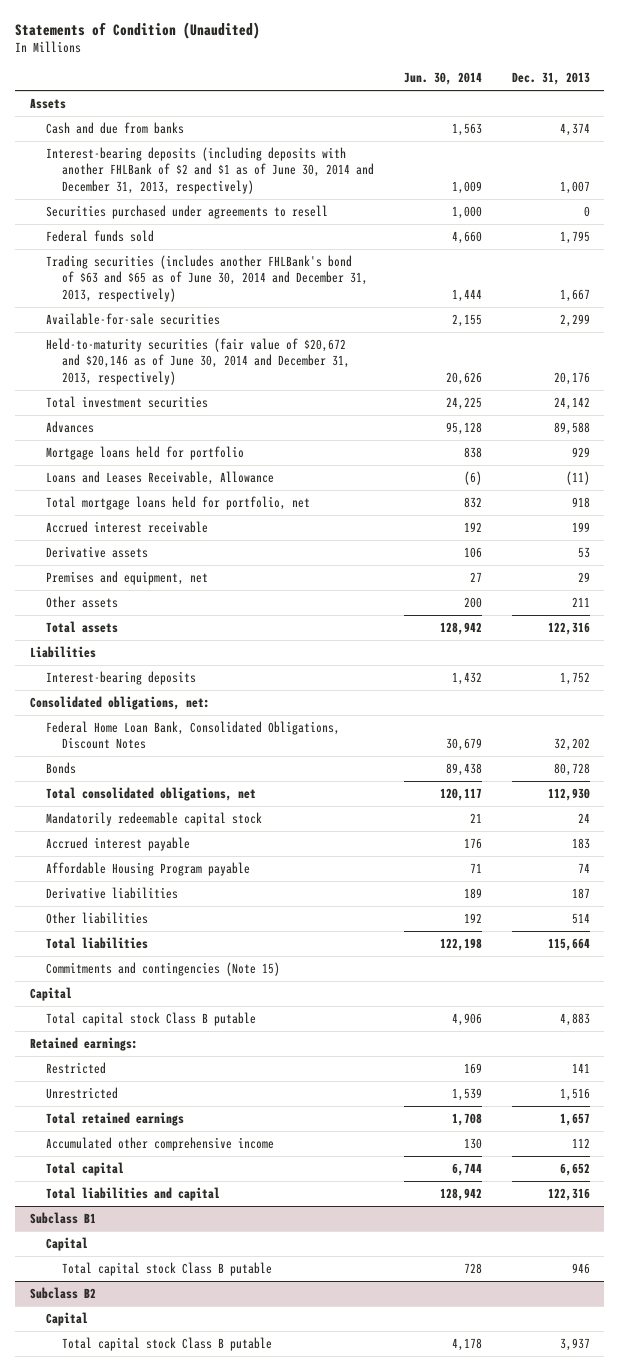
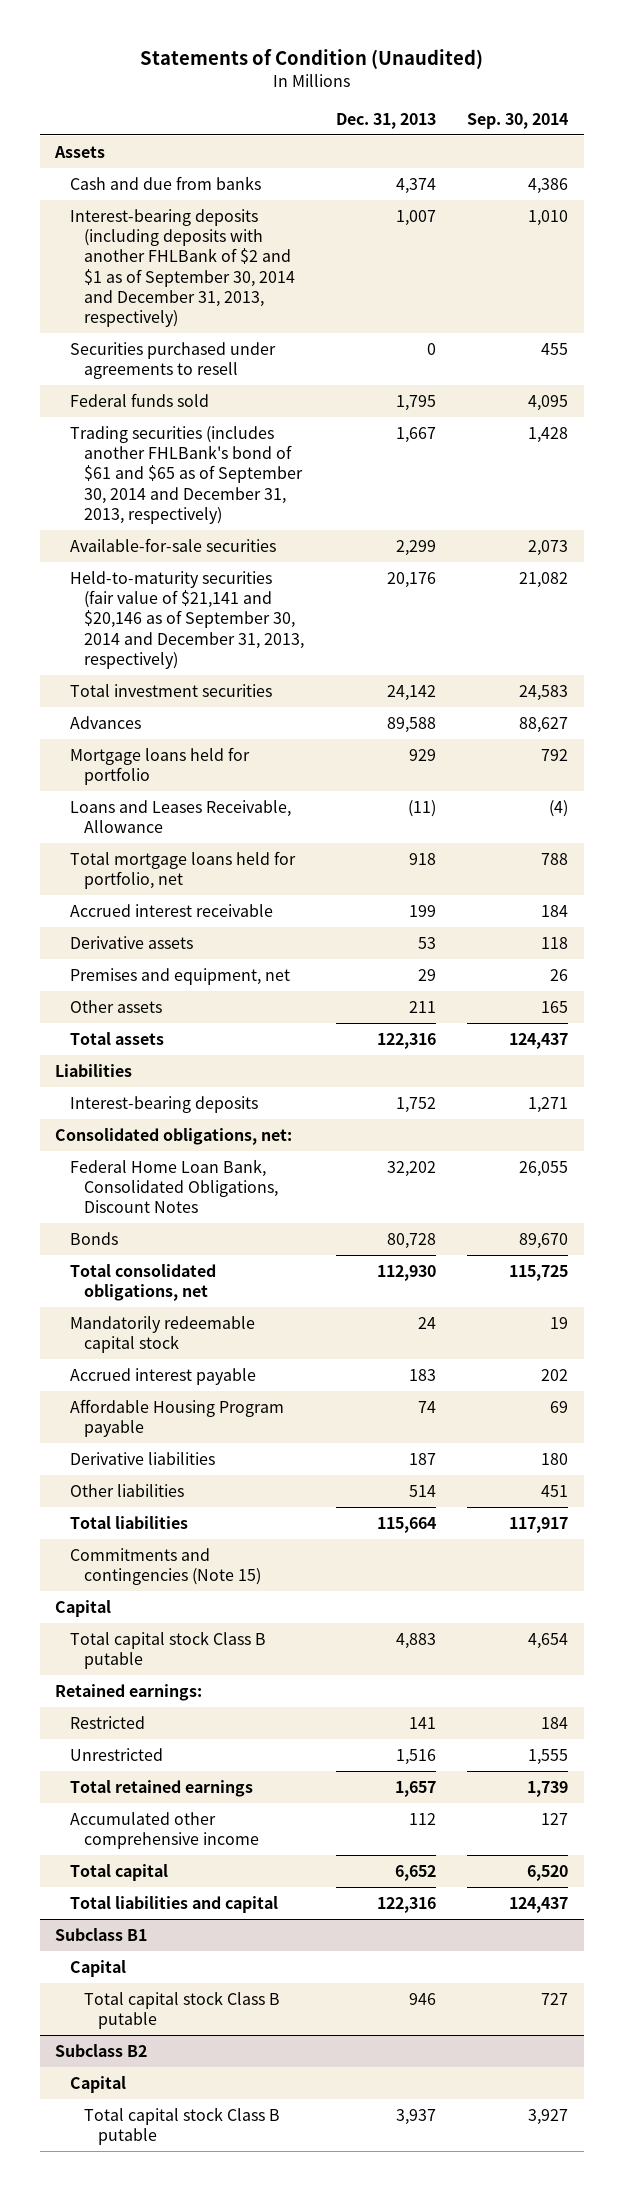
[403,72,482,86] Jun. 30, 2014 -> none
none -> [467,112,569,129] Sep. 30, 2014
[45,146,374,194] Interest-bearing deposits (including deposits with another FHLBank of $2 and $1 as of June 30, 2014 and December 31, 2013, respectively) -> [69,208,296,328] Interest-bearing deposits (including deposits with another FHLBank of $2 and $1 as of September 30, 2014 and December 31, 2013, respectively)
[45,254,368,302] Trading securities (includes another FHLBank's bond of $63 and $65 as of June 30, 2014 and December 31, 2013, respectively) -> [69,425,304,525] Trading securities (includes another FHLBank's bond of $61 and $65 as of September 30, 2014 and December 31, 2013, respectively)
[45,337,350,385] Held-to-maturity securities (fair value of $20,672 and $20,146 as of June 30, 2014 and December 31, 2013, respectively) -> [69,570,305,670] Held-to-maturity securities (fair value of $21,141 and $20,146 as of September 30, 2014 and December 31, 2013, respectively)

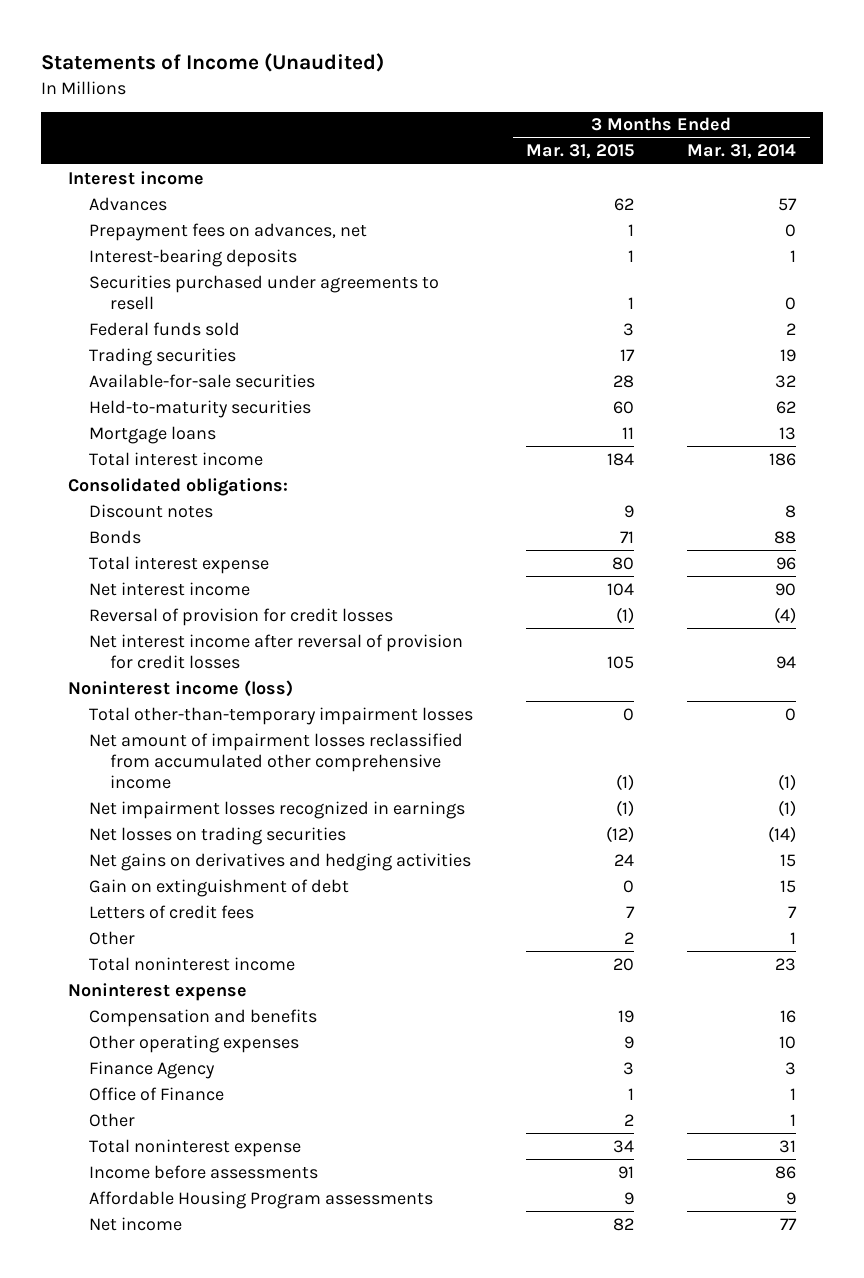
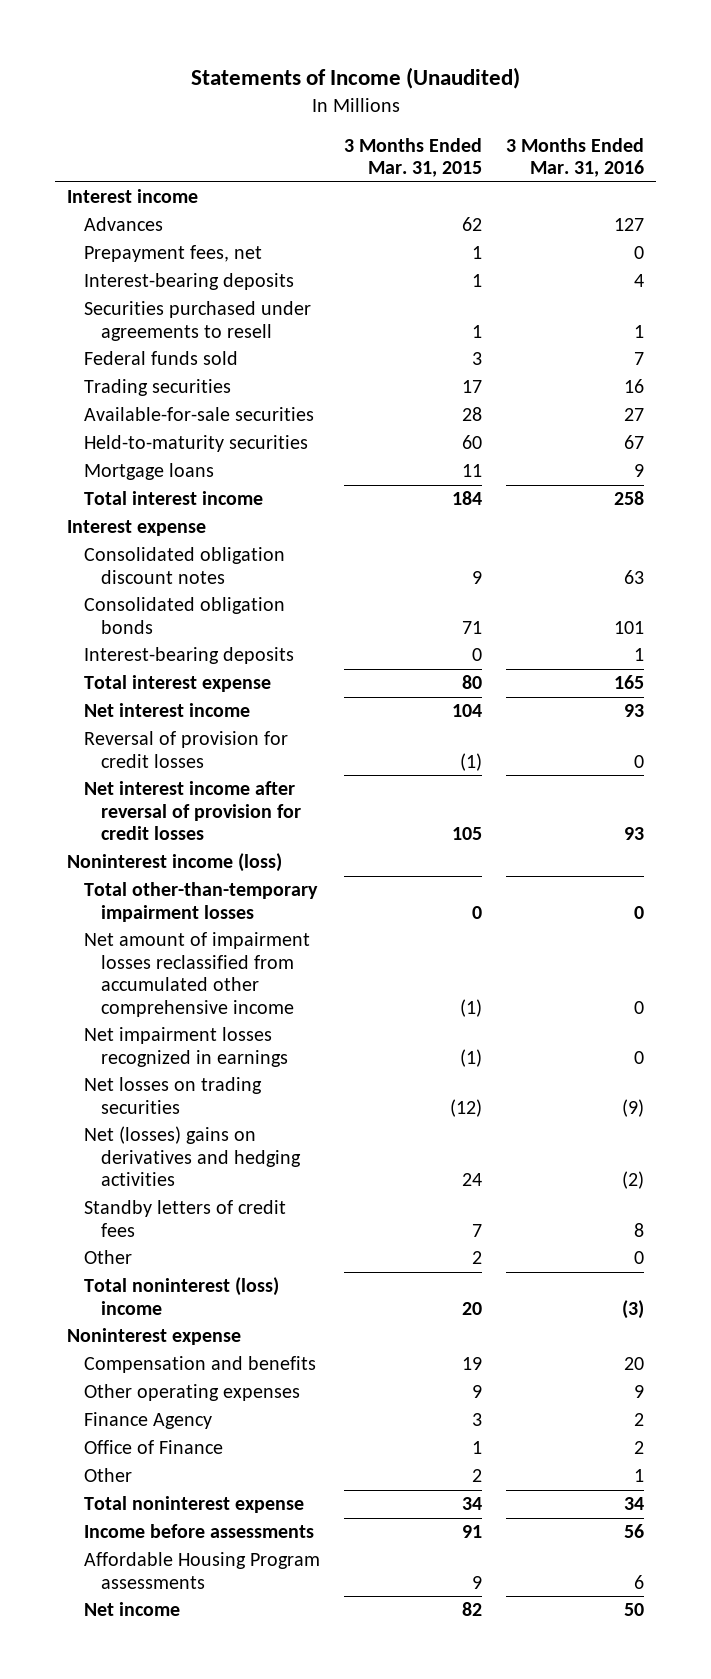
[687,144,797,160] Mar. 31, 2014 -> none
none -> [505,137,644,178] 3 Months Ended Mar. 31, 2016
[89,222,368,241] Prepayment fees on advances, net -> [83,245,262,263] Prepayment fees, net
[67,477,288,496] Consolidated obligations: -> none
none -> [67,520,207,537] Interest expense
[89,503,214,518] Discount notes -> [83,547,285,584] Consolidated obligation discount notes
[89,529,142,544] Bonds -> [83,597,285,634] Consolidated obligation bonds
none -> [83,647,294,665] Interest-bearing deposits
[89,878,350,897] Gain on extinguishment of debt -> none
[89,852,472,871] Net gains on derivatives and hedging activities -> [83,1126,301,1187] Net (losses) gains on derivatives and hedging activities
[89,904,255,919] Letters of credit fees -> [83,1200,286,1237] Standby letters of credit fees
[89,956,296,971] Total noninterest income -> [83,1277,279,1315] Total noninterest (loss) income

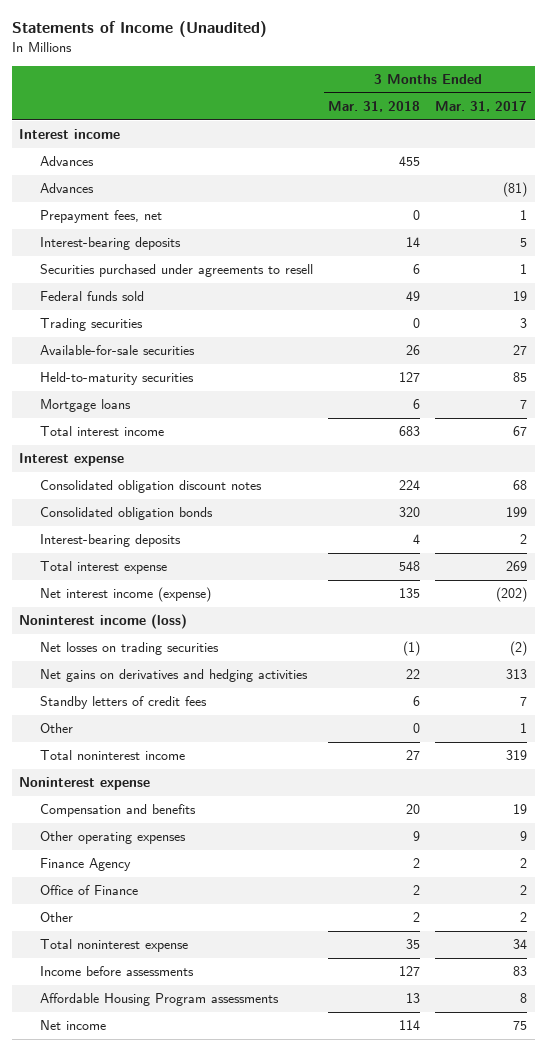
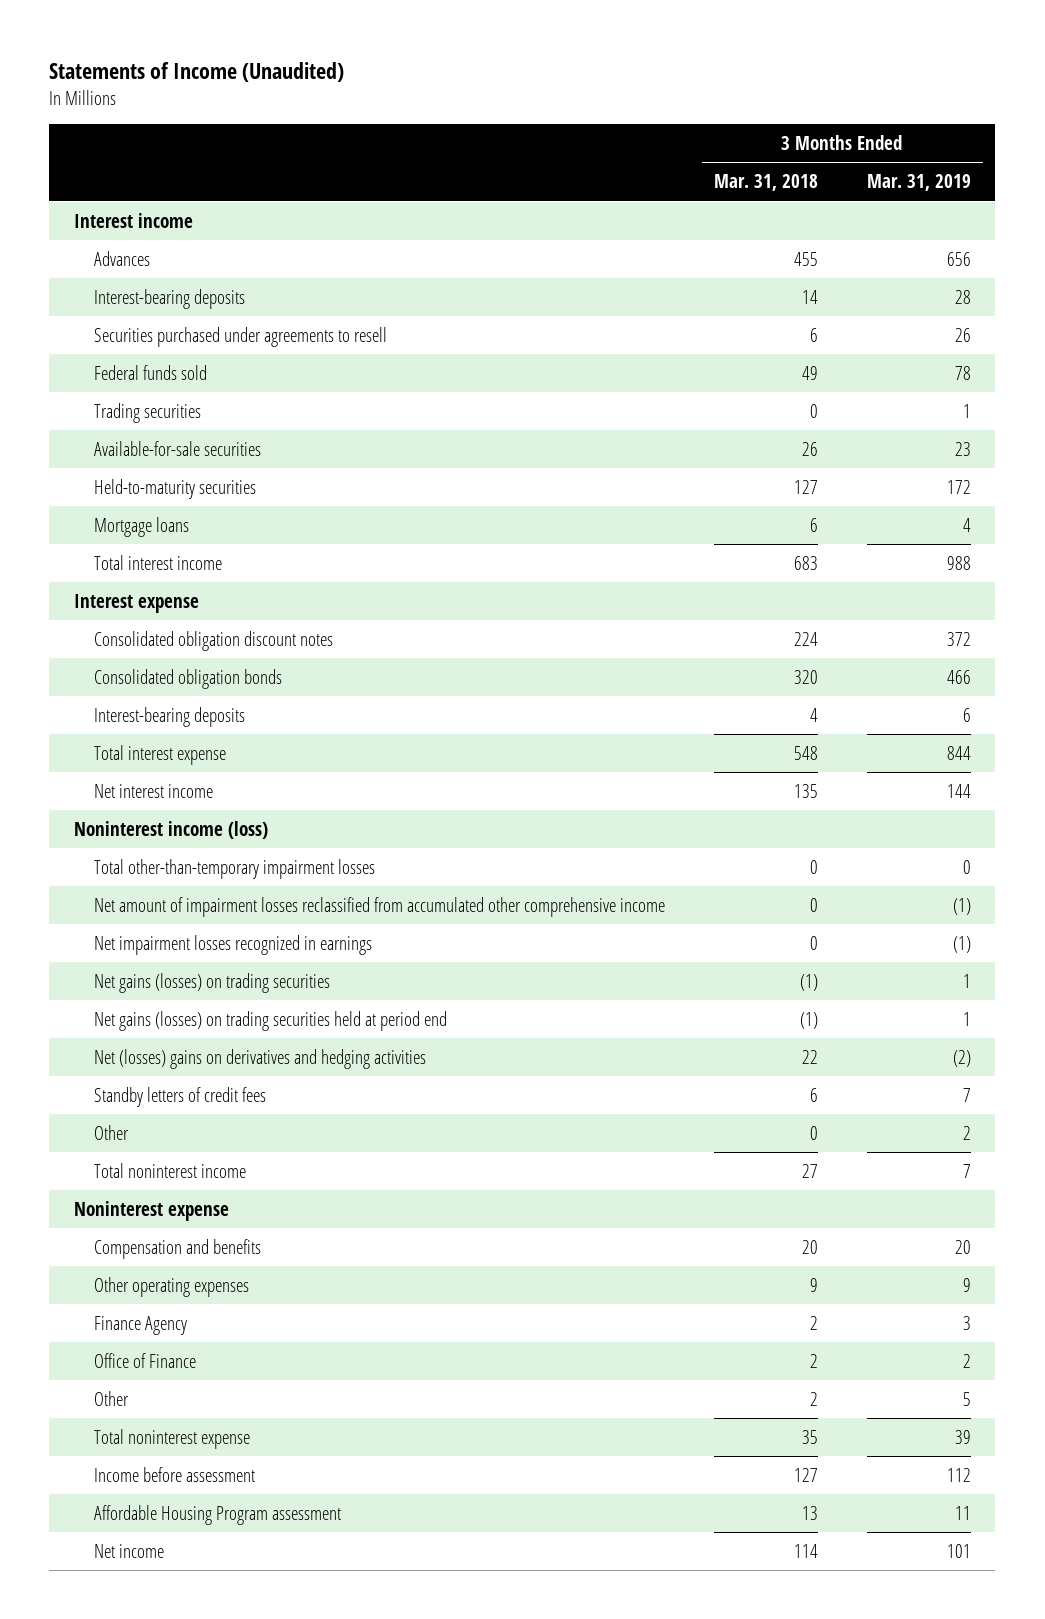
[435,101,528,113] Mar. 31, 2017 -> none
none -> [866,174,971,192] Mar. 31, 2019
[40,183,95,194] Advances -> none
[40,210,163,224] Prepayment fees, net -> none
[40,587,212,603] Net interest income (expense) -> [93,783,213,798] Net interest income
none -> [93,858,375,879] Total other-than-temporary impairment losses
none -> [93,896,665,917] Net amount of impairment losses reclassified from accumulated other comprehensive income
none -> [93,934,372,955] Net impairment losses recognized in earnings
[40,642,220,656] Net losses on trading securities -> [93,972,330,993] Net gains (losses) on trading securities
none -> [93,1010,447,1031] Net gains (losses) on trading securities held at period end
[40,669,309,683] Net gains on derivatives and hedging activities -> [93,1048,426,1069] Net (losses) gains on derivatives and hedging activities
[40,966,195,977] Income before assessments -> [93,1466,255,1482] Income before assessment
[40,993,280,1007] Affordable Housing Program assessments -> [93,1504,341,1525] Affordable Housing Program assessment

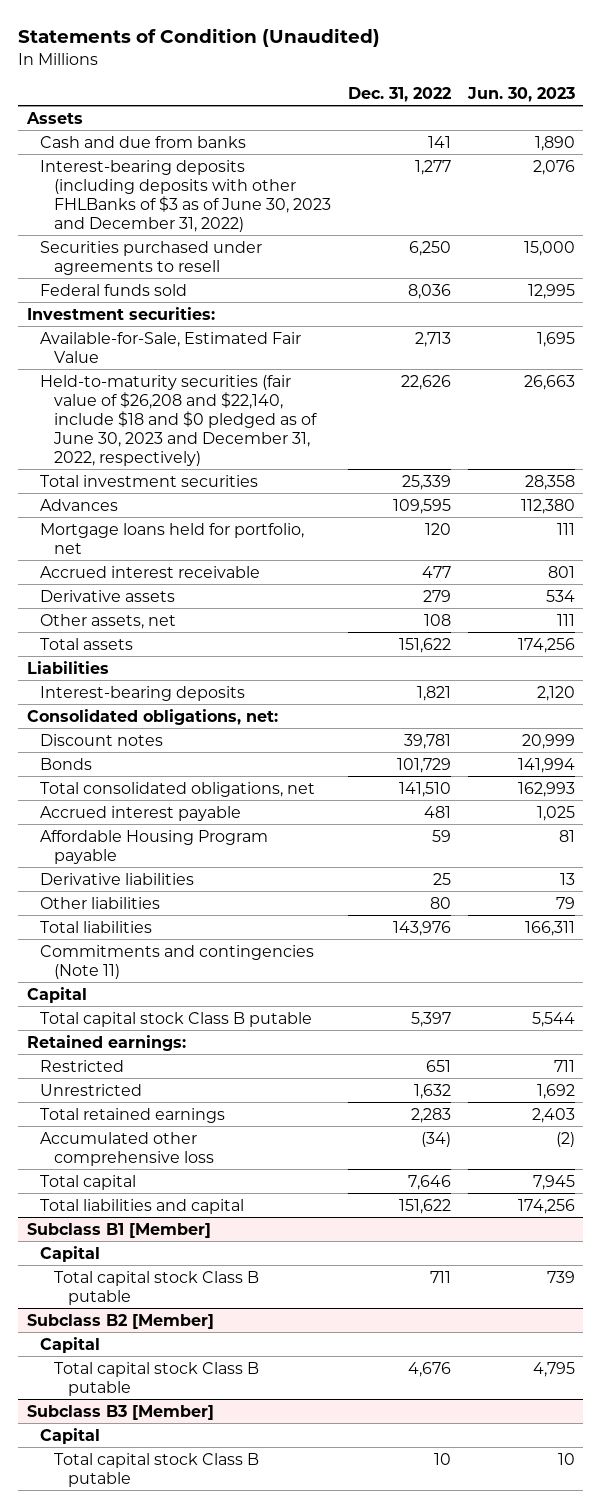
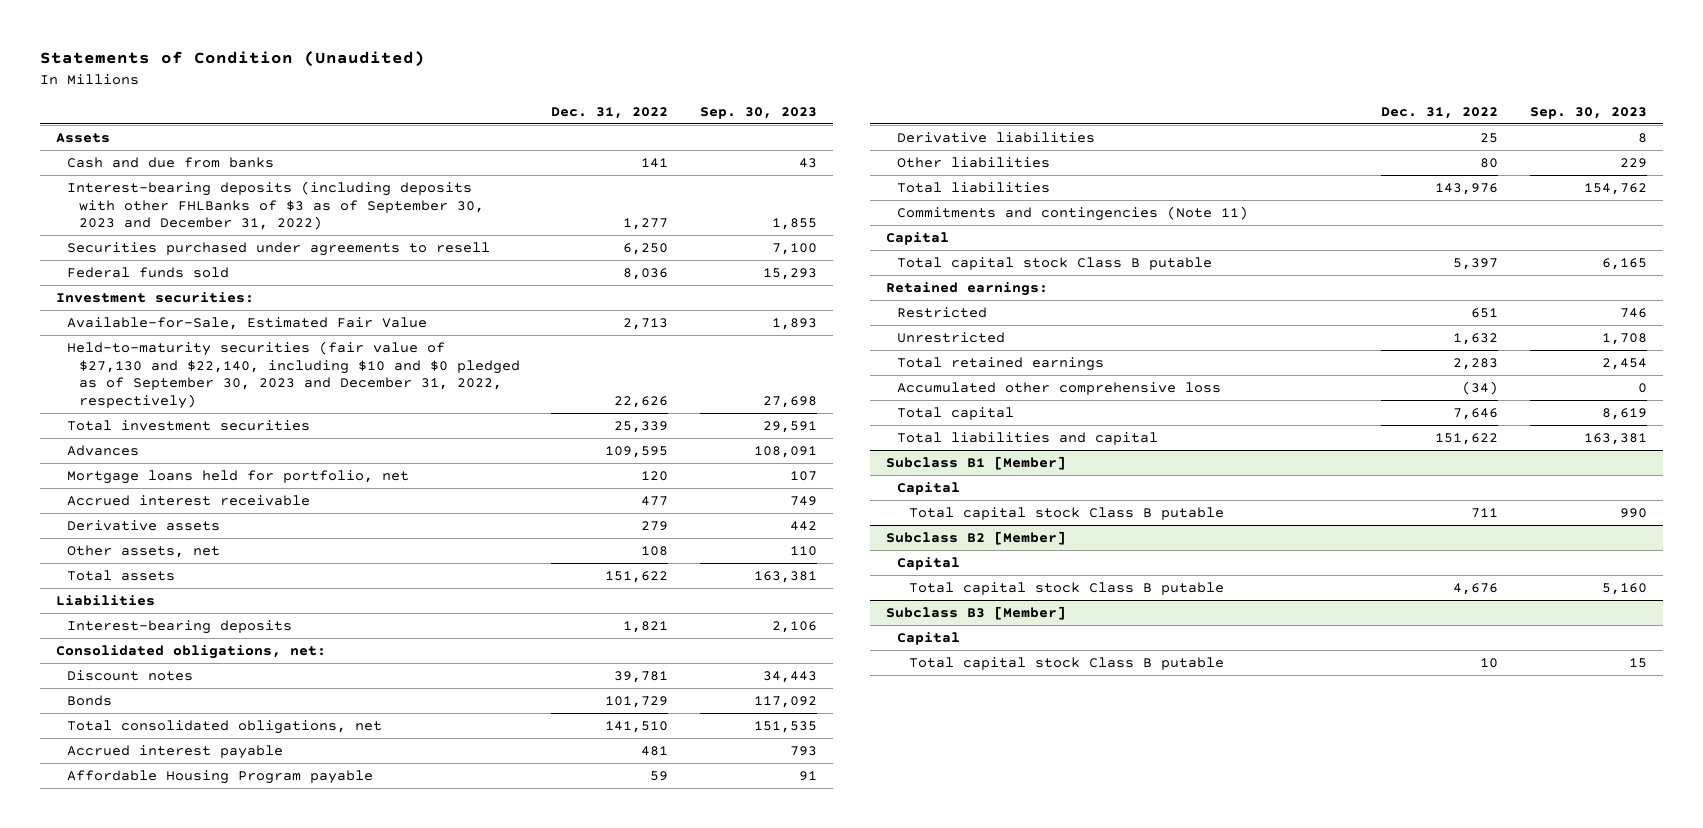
[466,86,575,102] Jun. 30, 2023 -> none
none -> [699,106,817,119] Sep. 30, 2023
[40,159,332,232] Interest-bearing deposits (including deposits with other FHLBanks of $3 as of June 30, 2023 and December 31, 2022) -> [67,181,484,231] Interest-bearing deposits (including deposits with other FHLBanks of $3 as of September 30, 2023 and December 31, 2022)
[40,374,318,466] Held-to-maturity securities (fair value of $26,208 and $22,140, include $18 and $0 pledged as of June 30, 2023 and December 31, 2022, respectively) -> [67,341,520,409] Held-to-maturity securities (fair value of $27,130 and $22,140, including $10 and $0 pledged as of September 30, 2023 and December 31, 2022, respectively)

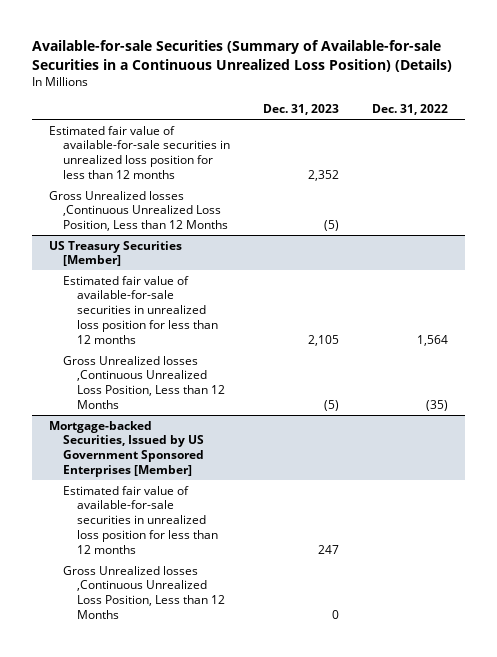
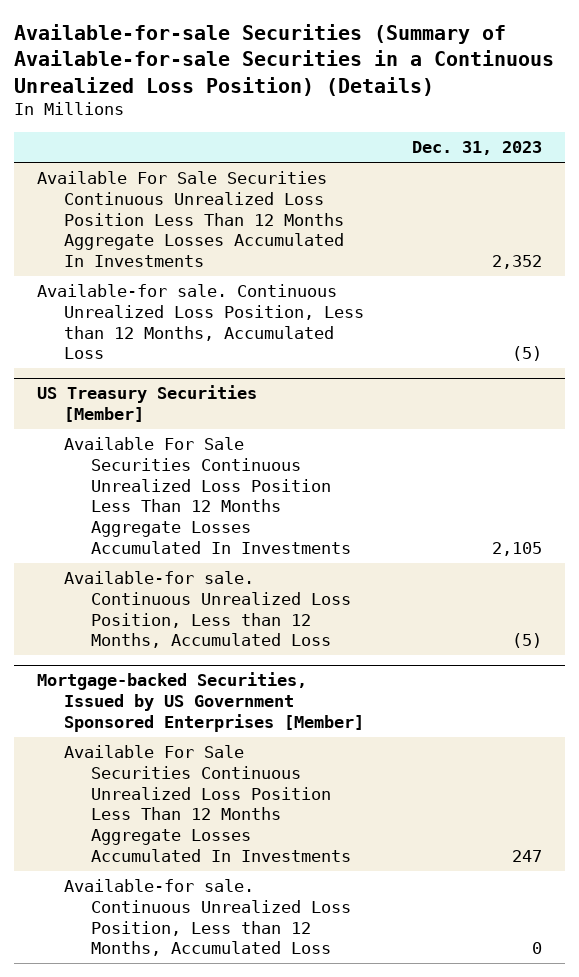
[372,104,449,116] Dec. 31, 2022 -> none
[48,125,231,180] Estimated fair value of available-for-sale securities in unrealized loss position for less than 12 months -> [37,171,345,268] Available For Sale Securities Continuous Unrealized Loss Position Less Than 12 Months Aggregate Losses Accumulated In Investments
[48,190,229,232] Gross Unrealized losses ,Continuous Unrealized Loss Position, Less than 12 Months -> [37,284,365,360] Available-for sale. Continuous Unrealized Loss Position, Less than 12 Months, Accumulated Loss
[63,275,219,344] Estimated fair value of available-for-sale securities in unrealized loss position for less than 12 months -> [64,437,352,555] Available For Sale Securities Continuous Unrealized Loss Position Less Than 12 Months Aggregate Losses Accumulated In Investments
[63,355,226,410] Gross Unrealized losses ,Continuous Unrealized Loss Position, Less than 12 Months -> [64,571,352,649] Available-for sale. Continuous Unrealized Loss Position, Less than 12 Months, Accumulated Loss
[63,485,219,554] Estimated fair value of available-for-sale securities in unrealized loss position for less than 12 months -> [64,745,352,863] Available For Sale Securities Continuous Unrealized Loss Position Less Than 12 Months Aggregate Losses Accumulated In Investments
[63,565,226,620] Gross Unrealized losses ,Continuous Unrealized Loss Position, Less than 12 Months -> [64,879,352,957] Available-for sale. Continuous Unrealized Loss Position, Less than 12 Months, Accumulated Loss

